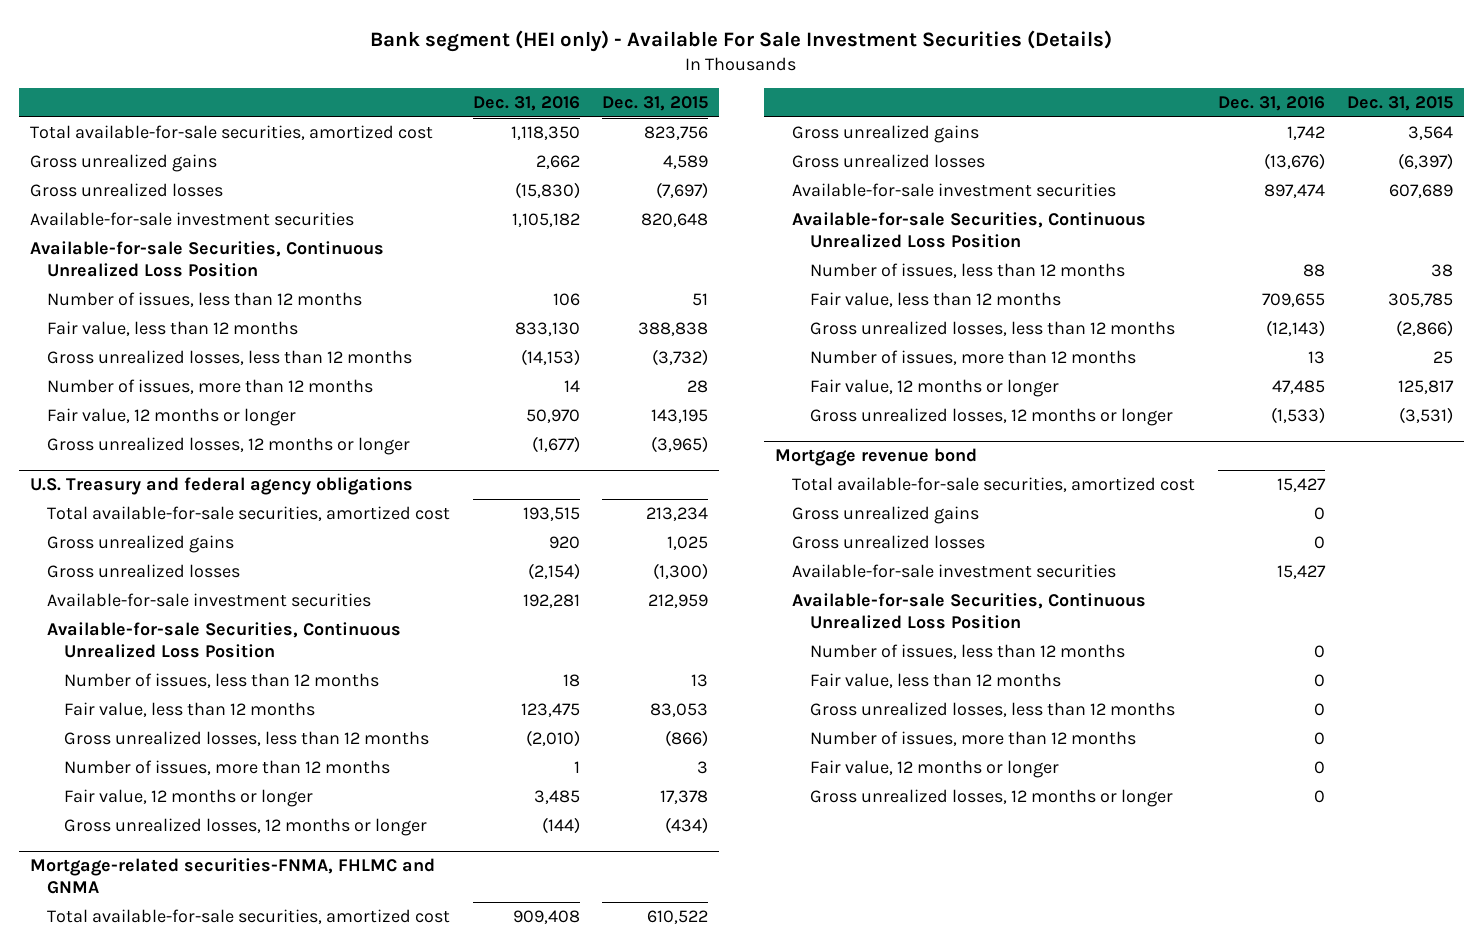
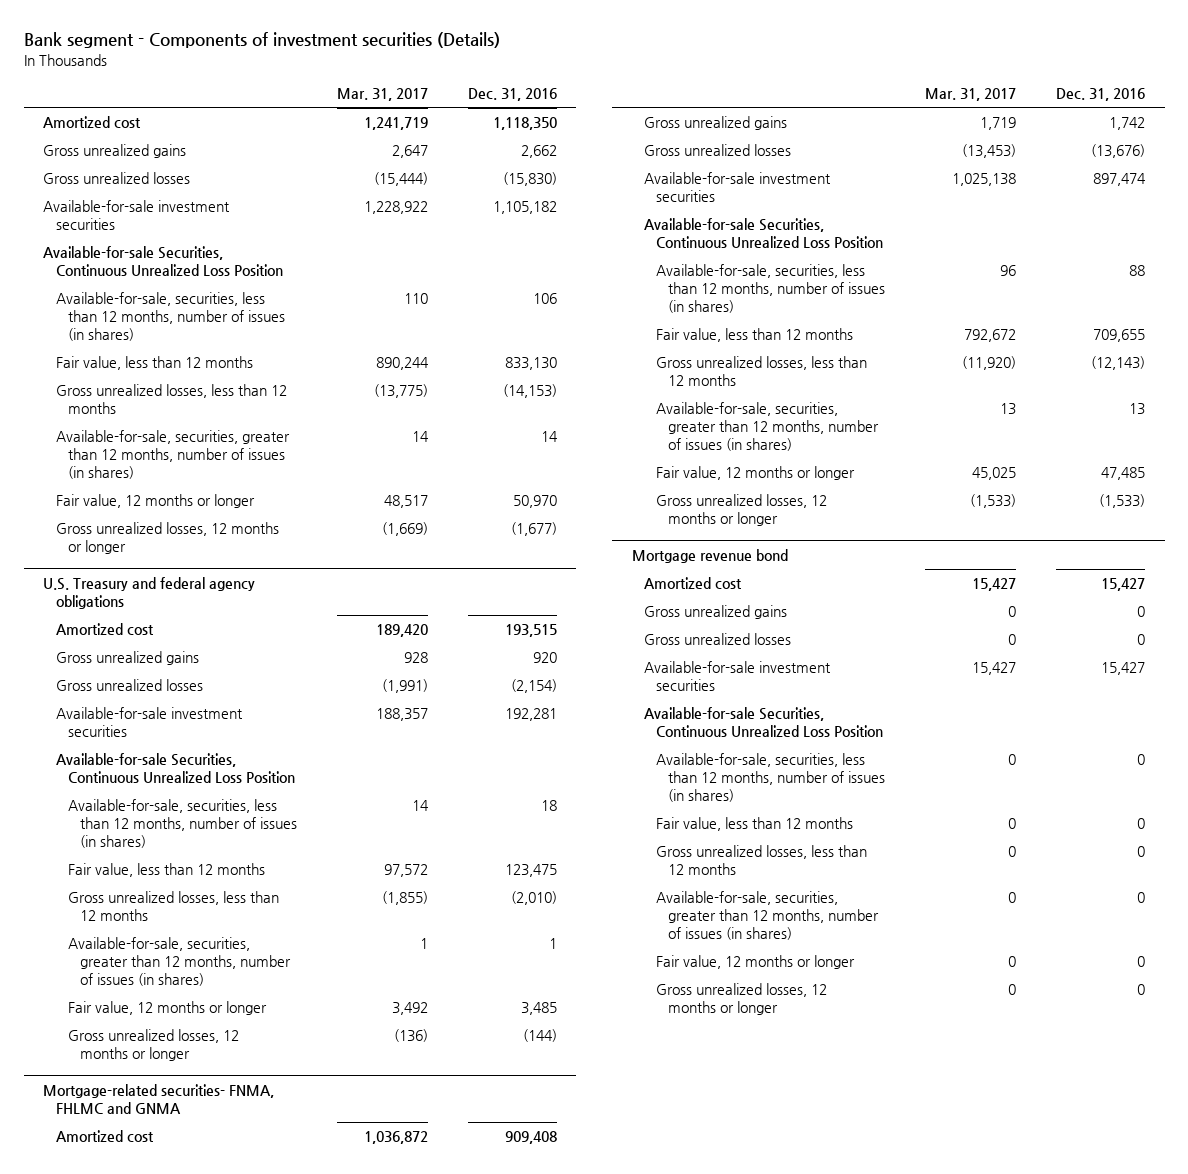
[370,30,1113,53] Bank segment (HEI only) - Available For Sale Investment Securities (Details) -> [23,32,500,49] Bank segment - Components of investment securities (Details)
[601,96,708,112] Dec. 31, 2015 -> none
none -> [336,87,428,101] Mar. 31, 2017
[29,125,433,141] Total available-for-sale securities, amortized cost -> [43,116,142,129] Amortized cost
[47,292,363,308] Number of issues, less than 12 months -> [55,292,285,342] Available-for-sale, securities, less than 12 months, number of issues (in shares)
[47,379,374,395] Number of issues, more than 12 months -> none
none -> [55,430,290,480] Available-for-sale, securities, greater than 12 months, number of issues (in shares)
[47,506,451,522] Total available-for-sale securities, amortized cost -> [55,623,154,636] Amortized cost
[64,673,380,689] Number of issues, less than 12 months -> [67,799,298,849] Available-for-sale, securities, less than 12 months, number of issues (in shares)
[64,760,391,776] Number of issues, more than 12 months -> none
none -> [67,937,292,987] Available-for-sale, securities, greater than 12 months, number of issues (in shares)
[29,858,435,895] Mortgage-related securities-FNMA, FHLMC and GNMA -> [43,1084,275,1115] Mortgage-related securities- FNMA, FHLMC and GNMA
[47,909,451,925] Total available-for-sale securities, amortized cost -> [55,1130,154,1143] Amortized cost
[809,263,1125,279] Number of issues, less than 12 months -> [656,264,886,314] Available-for-sale, securities, less than 12 months, number of issues (in shares)
[809,350,1136,366] Number of issues, more than 12 months -> none
none -> [656,402,880,452] Available-for-sale, securities, greater than 12 months, number of issues (in shares)
[792,477,1196,493] Total available-for-sale securities, amortized cost -> [643,577,742,590] Amortized cost
[809,644,1125,660] Number of issues, less than 12 months -> [656,753,886,803] Available-for-sale, securities, less than 12 months, number of issues (in shares)
[809,731,1136,747] Number of issues, more than 12 months -> none
none -> [656,891,880,941] Available-for-sale, securities, greater than 12 months, number of issues (in shares)

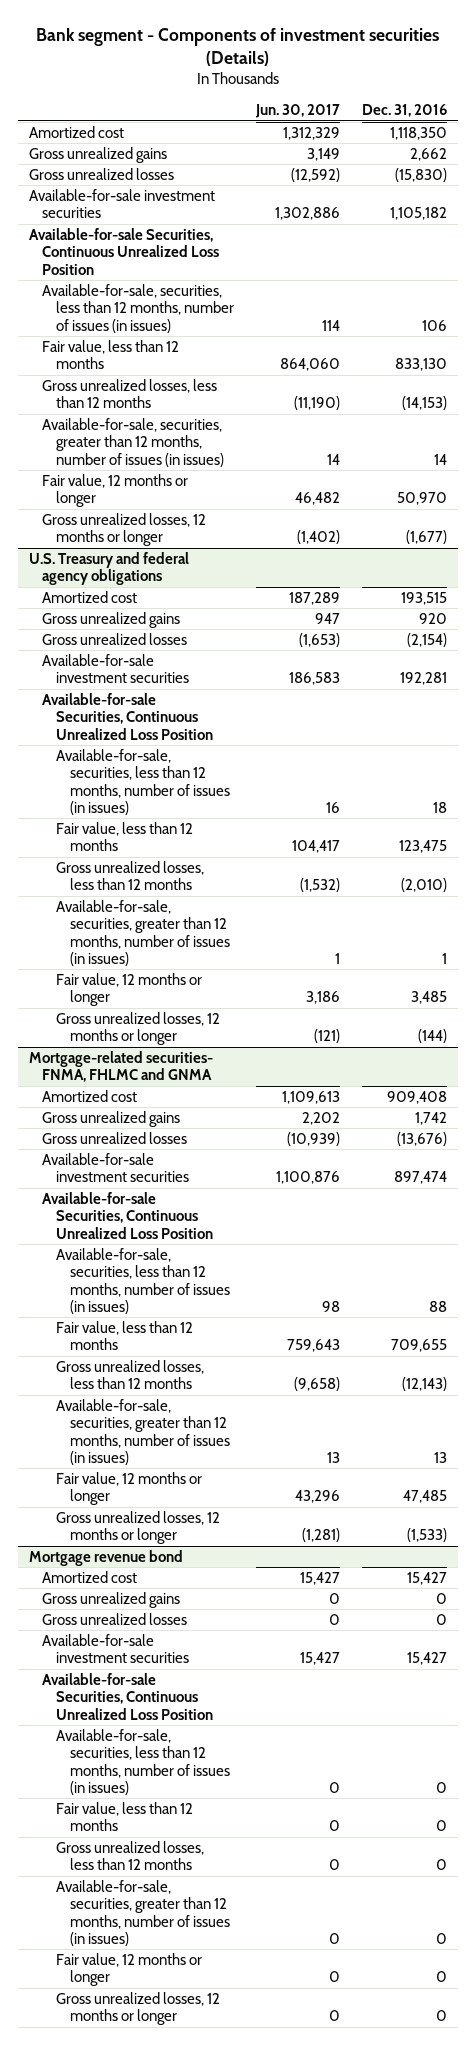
[336,87,428,101] Mar. 31, 2017 -> none
none -> [255,104,341,119] Jun. 30, 2017
[55,292,285,342] Available-for-sale, securities, less than 12 months, number of issues (in shares) -> [42,283,235,333] Available-for-sale, securities, less than 12 months, number of issues (in issues)
[55,430,290,480] Available-for-sale, securities, greater than 12 months, number of issues (in shares) -> [42,417,225,467] Available-for-sale, securities, greater than 12 months, number of issues (in issues)
[67,799,298,849] Available-for-sale, securities, less than 12 months, number of issues (in shares) -> [56,748,230,816] Available-for-sale, securities, less than 12 months, number of issues (in issues)
[67,937,292,987] Available-for-sale, securities, greater than 12 months, number of issues (in shares) -> [56,899,230,967] Available-for-sale, securities, greater than 12 months, number of issues (in issues)
[656,264,886,314] Available-for-sale, securities, less than 12 months, number of issues (in shares) -> [56,1247,230,1315] Available-for-sale, securities, less than 12 months, number of issues (in issues)
[656,402,880,452] Available-for-sale, securities, greater than 12 months, number of issues (in shares) -> [56,1398,230,1466] Available-for-sale, securities, greater than 12 months, number of issues (in issues)
[656,753,886,803] Available-for-sale, securities, less than 12 months, number of issues (in shares) -> [56,1728,230,1796] Available-for-sale, securities, less than 12 months, number of issues (in issues)
[656,891,880,941] Available-for-sale, securities, greater than 12 months, number of issues (in shares) -> [56,1879,230,1947] Available-for-sale, securities, greater than 12 months, number of issues (in issues)

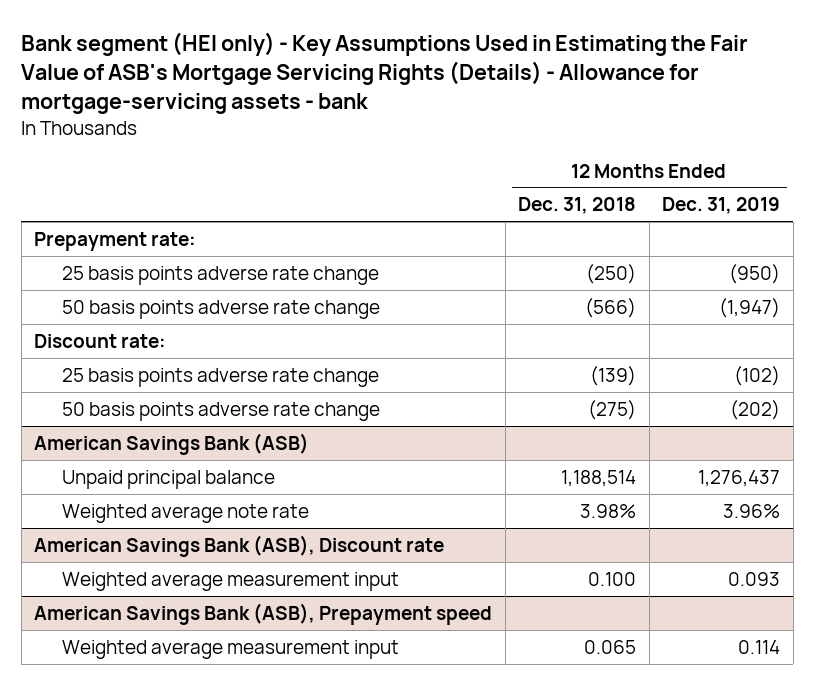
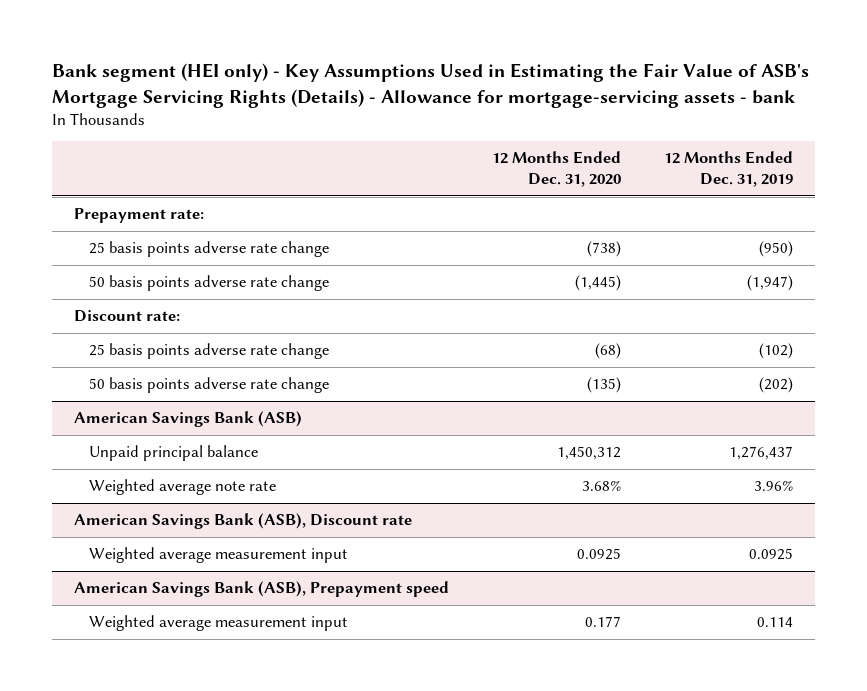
[518,197,637,215] Dec. 31, 2018 -> none
none -> [491,151,621,188] 12 Months Ended Dec. 31, 2020
[728,571,781,586] 0.093 -> [749,548,794,561] 0.0925

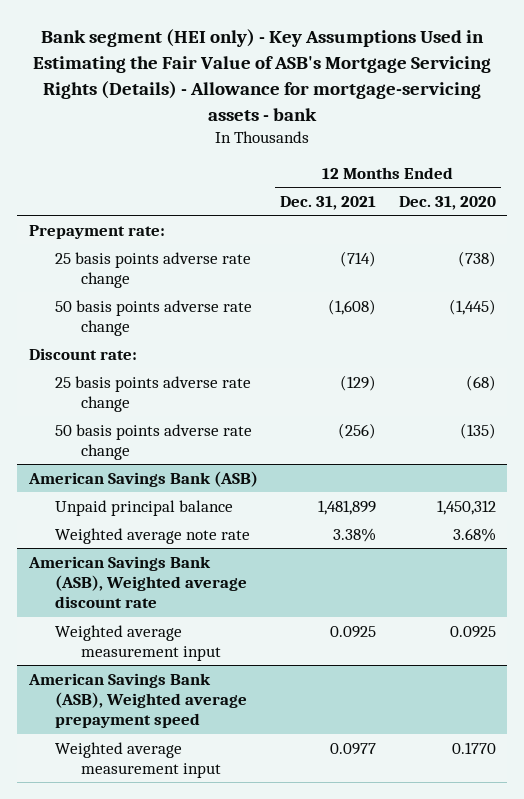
[664,151,794,188] 12 Months Ended Dec. 31, 2019 -> none
none -> [280,196,377,211] Dec. 31, 2021
[73,513,412,530] American Savings Bank (ASB), Discount rate -> [27,555,247,609] American Savings Bank (ASB), Weighted average discount rate
[73,581,449,598] American Savings Bank (ASB), Prepayment speed -> [27,672,247,729] American Savings Bank (ASB), Weighted average prepayment speed
[584,616,621,628] 0.177 -> [451,741,496,754] 0.1770

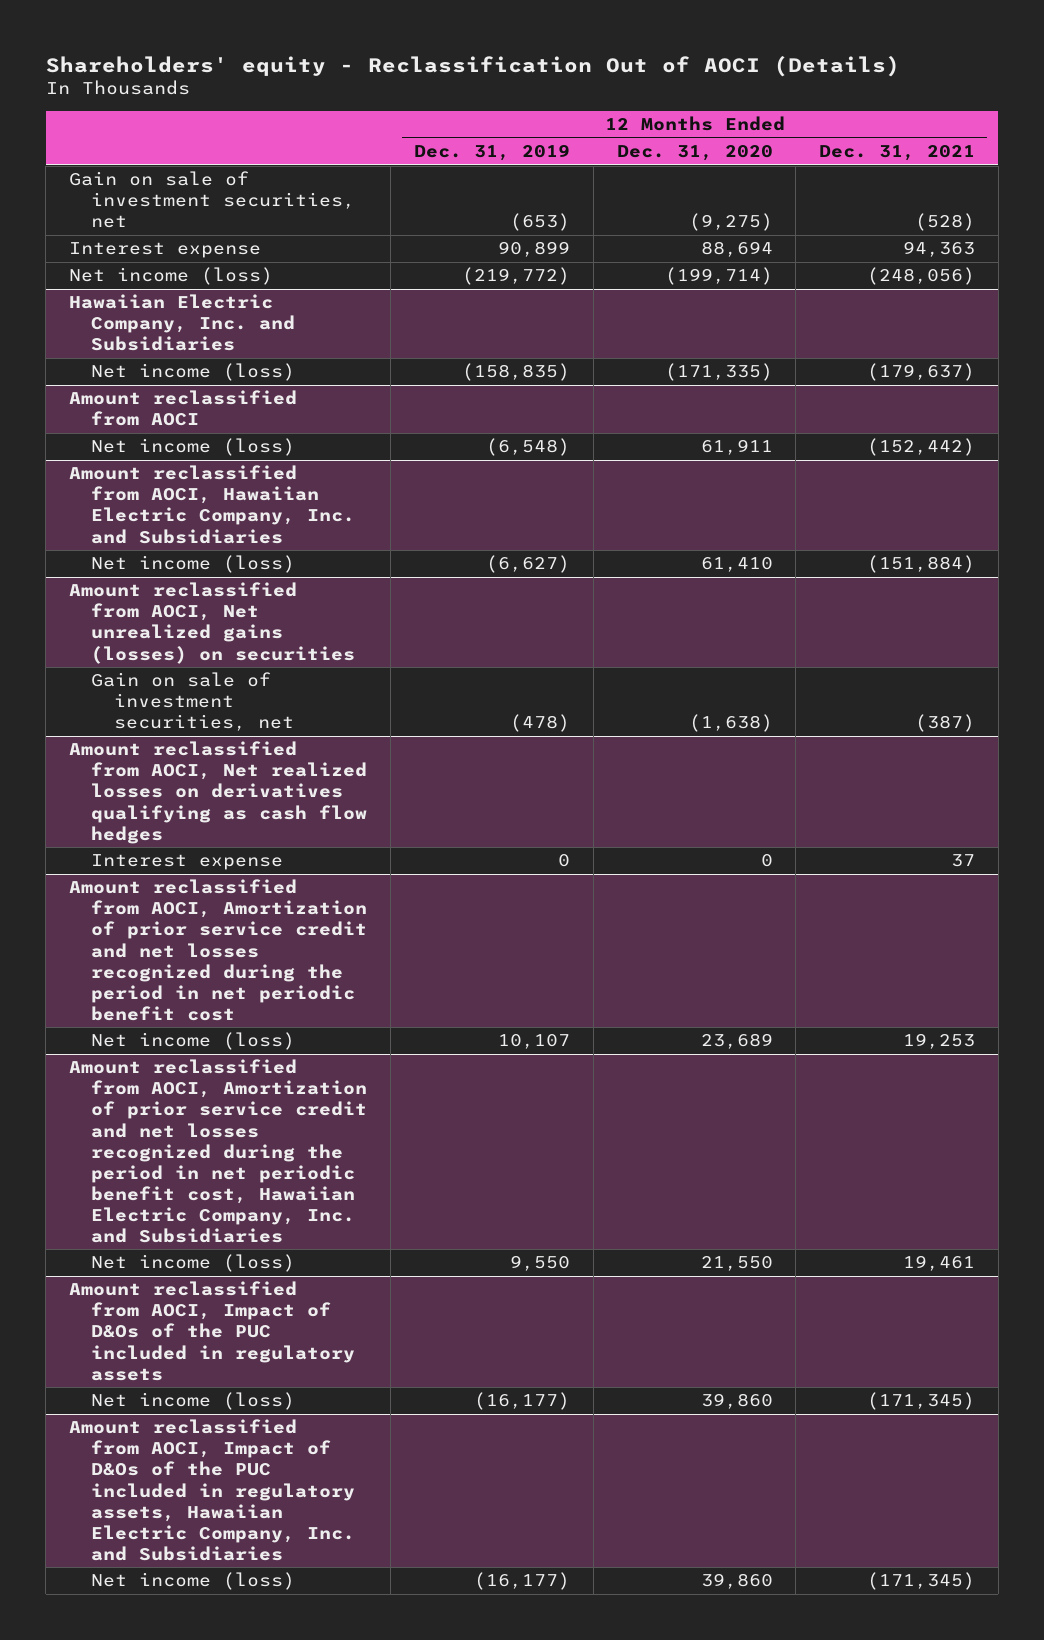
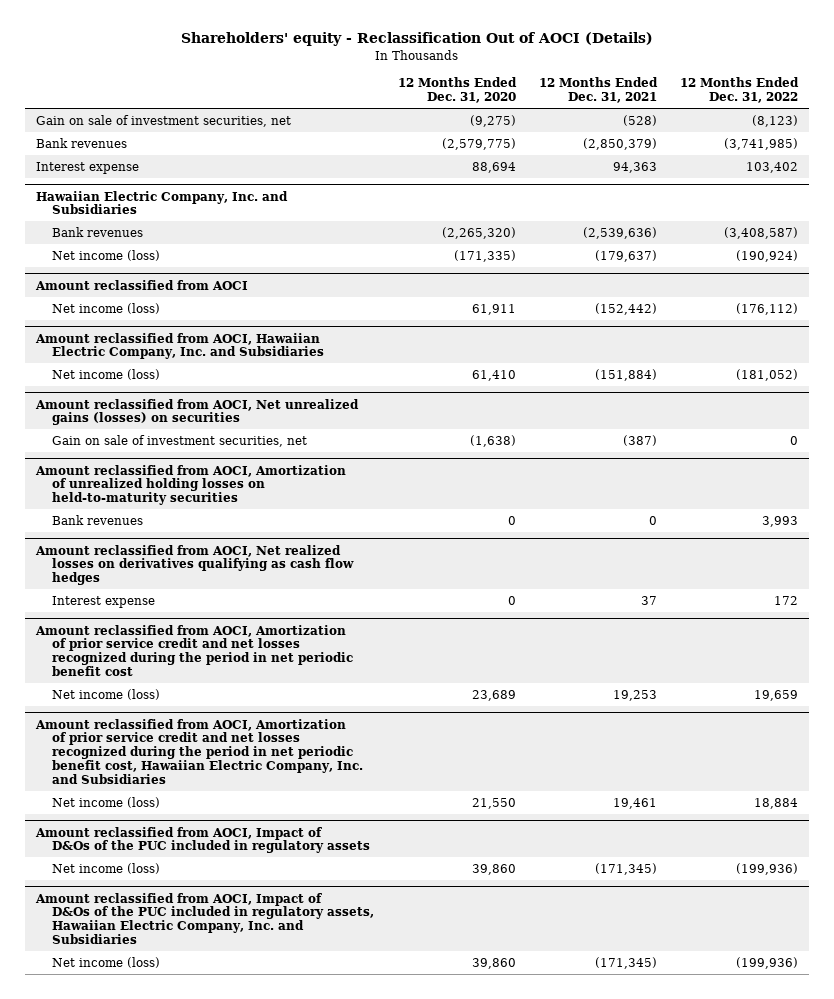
[413,144,570,162] Dec. 31, 2019 -> none
none -> [679,77,799,104] 12 Months Ended Dec. 31, 2022
none -> [36,137,128,148] Bank revenues
[68,267,273,286] Net income (loss) -> none
none -> [52,226,144,237] Bank revenues
none -> [35,464,347,506] Amount reclassified from AOCI, Amortization of unrealized holding losses on held-to-maturity securities
none -> [52,514,144,525] Bank revenues

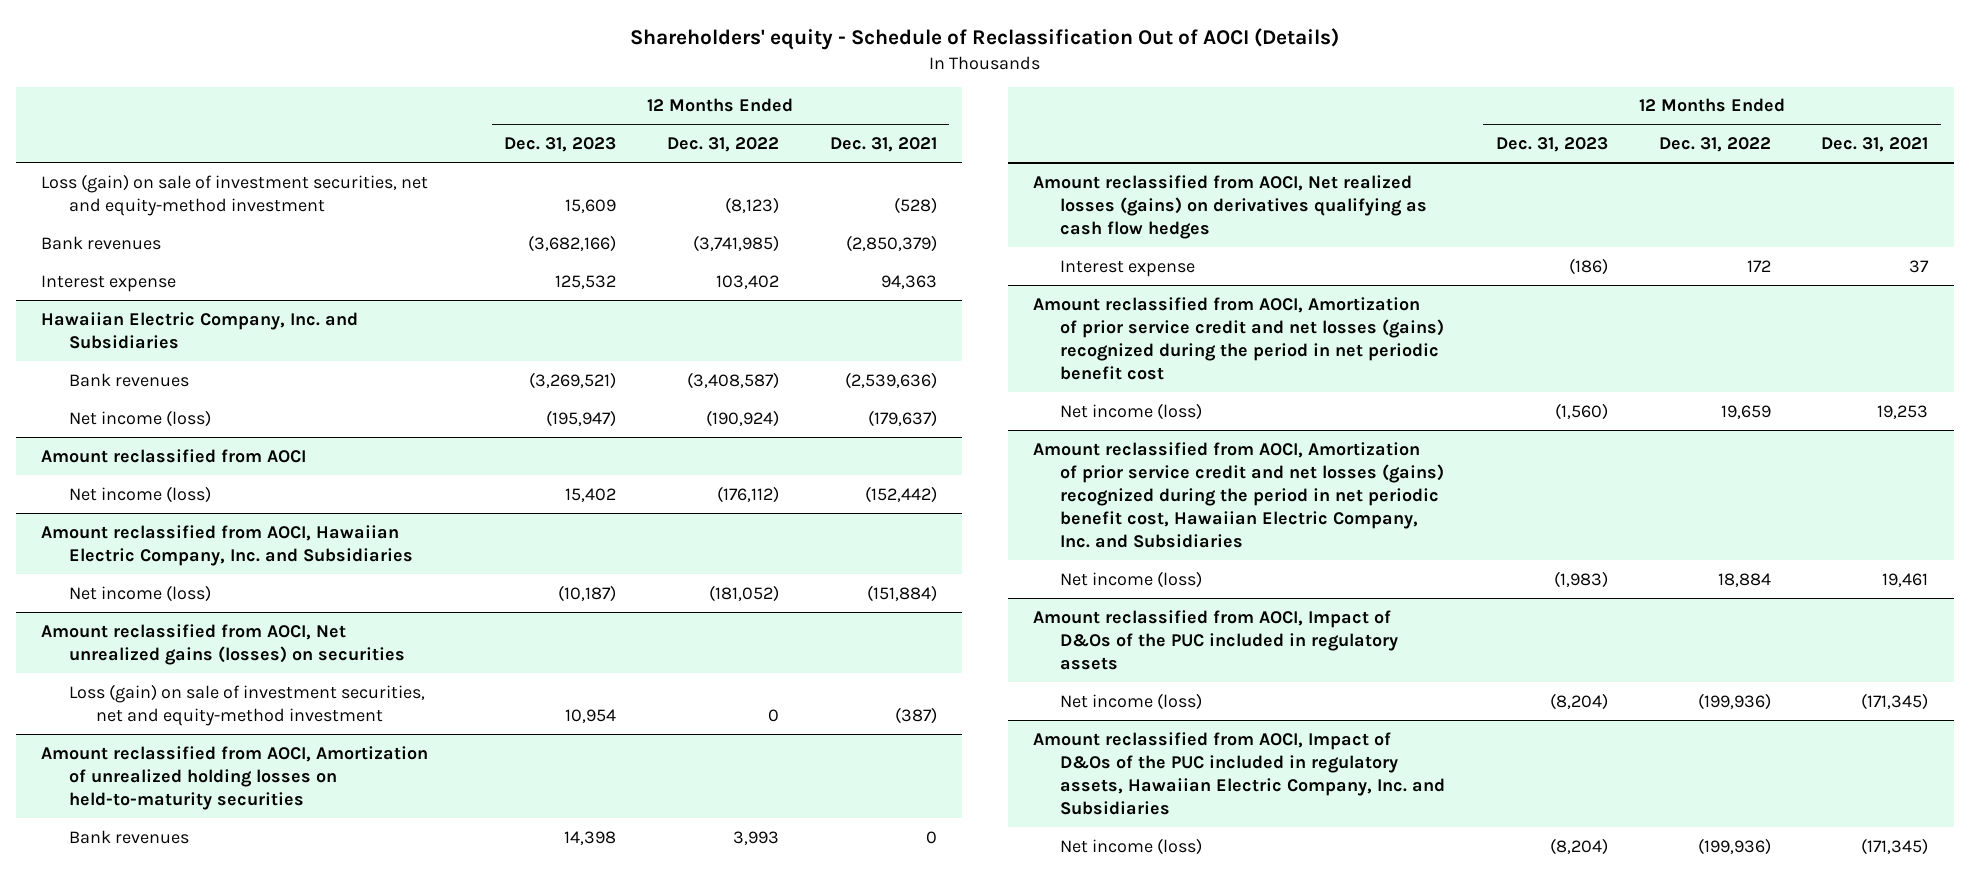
[181,32,654,47] Shareholders' equity - Reclassification Out of AOCI (Details) -> [629,28,1339,51] Shareholders' equity - Schedule of Reclassification Out of AOCI (Details)
[397,77,517,104] 12 Months Ended Dec. 31, 2020 -> none
none -> [504,137,617,153] Dec. 31, 2023
[36,114,292,127] Gain on sale of investment securities, net -> [41,173,429,216] Loss (gain) on sale of investment securities, net and equity-method investment
[52,434,308,447] Gain on sale of investment securities, net -> [68,683,425,726] Loss (gain) on sale of investment securities, net and equity-method investment
[35,544,355,586] Amount reclassified from AOCI, Net realized losses on derivatives qualifying as cash flow hedges -> [1032,174,1428,239] Amount reclassified from AOCI, Net realized losses (gains) on derivatives qualifying as cash flow hedges
[35,624,354,676] Amount reclassified from AOCI, Amortization of prior service credit and net losses recognized during the period in net periodic benefit cost -> [1032,296,1445,381] Amount reclassified from AOCI, Amortization of prior service credit and net losses (gains) recognized during the period in net periodic benefit cost
[35,718,364,784] Amount reclassified from AOCI, Amortization of prior service credit and net losses recognized during the period in net periodic benefit cost, Hawaiian Electric Company, Inc. and Subsidiaries -> [1032,441,1445,549] Amount reclassified from AOCI, Amortization of prior service credit and net losses (gains) recognized during the period in net periodic benefit cost, Hawaiian Electric Company, Inc. and Subsidiaries

